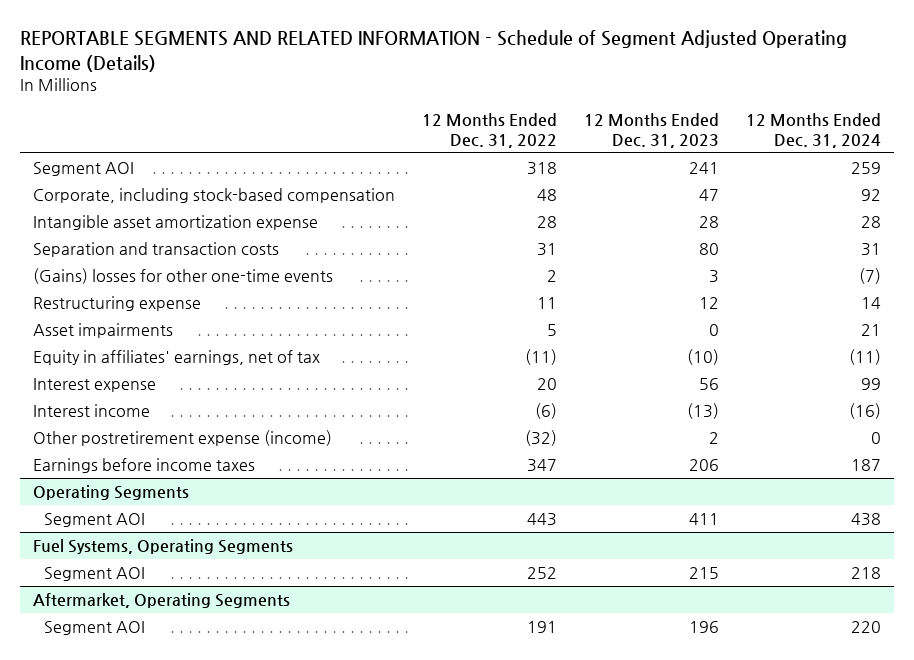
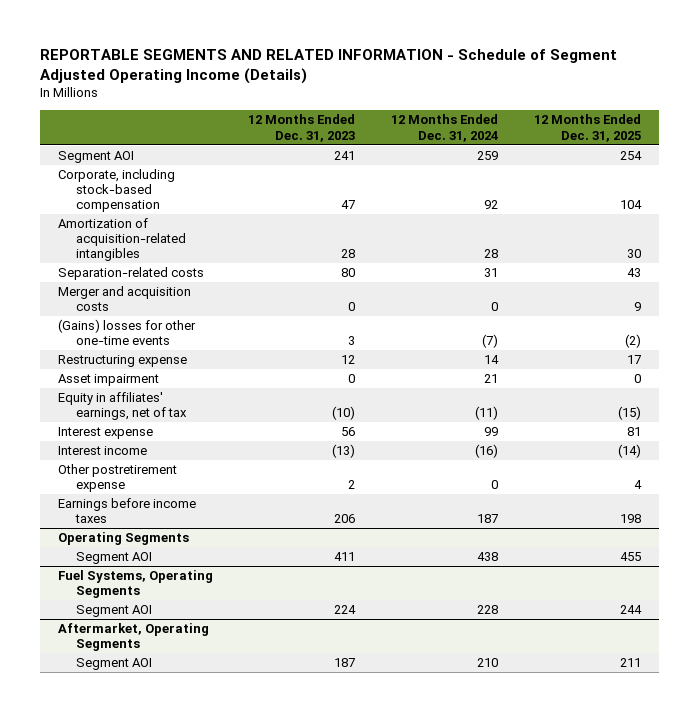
[421,113,557,148] 12 Months Ended Dec. 31, 2022 -> none
none -> [534,114,642,142] 12 Months Ended Dec. 31, 2025
[33,215,319,231] Intangible asset amortization expense -> [57,218,186,262] Amortization of acquisition-related intangibles
[33,242,280,258] Separation and transaction costs -> [57,267,204,281] Separation-related costs
none -> [57,286,191,312] Merger and acquisition costs
[33,323,174,339] Asset impairments -> [57,374,159,387] Asset impairment
[33,430,333,447] Other postretirement expense (income) -> [57,464,177,493] Other postretirement expense
[688,567,719,580] 215 -> [334,605,357,615] 224
[850,567,881,580] 218 -> [477,605,499,615] 228
[688,621,719,634] 196 -> [334,658,356,668] 187
[850,621,881,634] 220 -> [477,658,499,668] 210

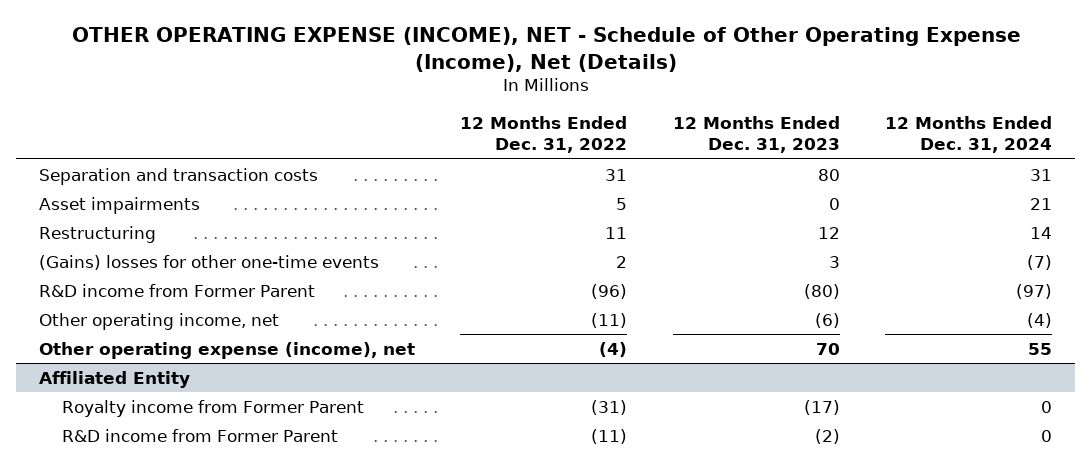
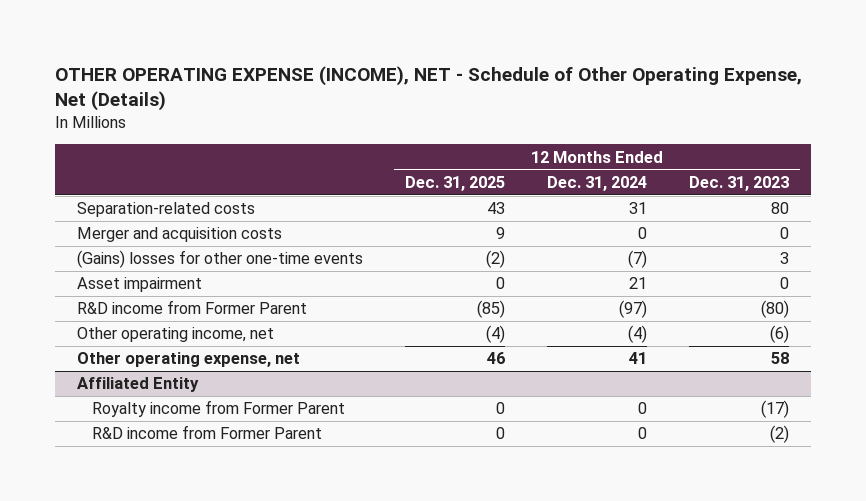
[71,27,1021,72] OTHER OPERATING EXPENSE (INCOME), NET - Schedule of Other Operating Expense (Income), Net (Details) -> [55,65,803,112] OTHER OPERATING EXPENSE (INCOME), NET - Schedule of Other Operating Expense, Net (Details)
[460,115,628,154] 12 Months Ended Dec. 31, 2022 -> none
none -> [404,175,505,191] Dec. 31, 2025
[38,196,200,214] Asset impairments -> none
[38,225,156,243] Restructuring -> none
[38,167,318,185] Separation and transaction costs -> [76,202,255,218] Separation-related costs
none -> [76,227,282,243] Merger and acquisition costs
none -> [76,277,202,293] Asset impairment
[38,341,415,359] Other operating expense (income), net -> [76,352,300,368] Other operating expense, net
[815,342,840,355] 70 -> [771,352,790,365] 58
[1028,342,1053,355] 55 -> [629,352,648,365] 41

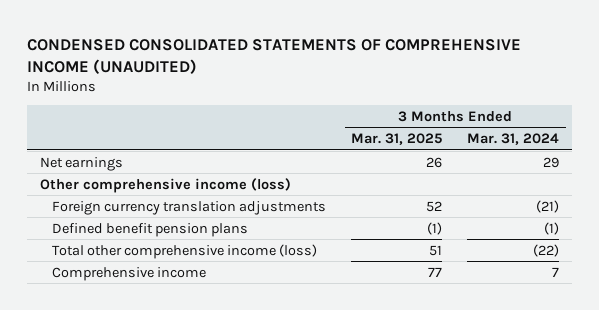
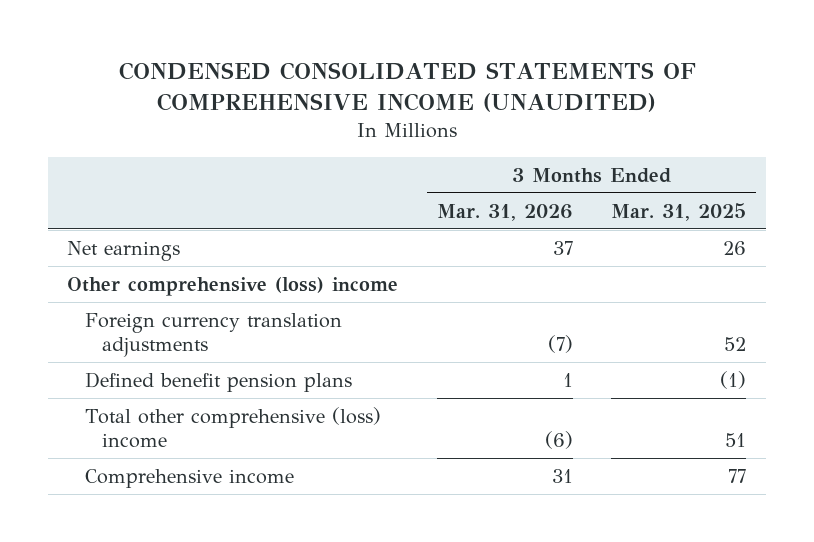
[467,133,560,146] Mar. 31, 2024 -> none
none -> [436,203,573,221] Mar. 31, 2026
[40,177,292,193] Other comprehensive income (loss) -> [67,276,399,296] Other comprehensive (loss) income
[51,243,317,259] Total other comprehensive income (loss) -> [84,406,381,448] Total other comprehensive (loss) income

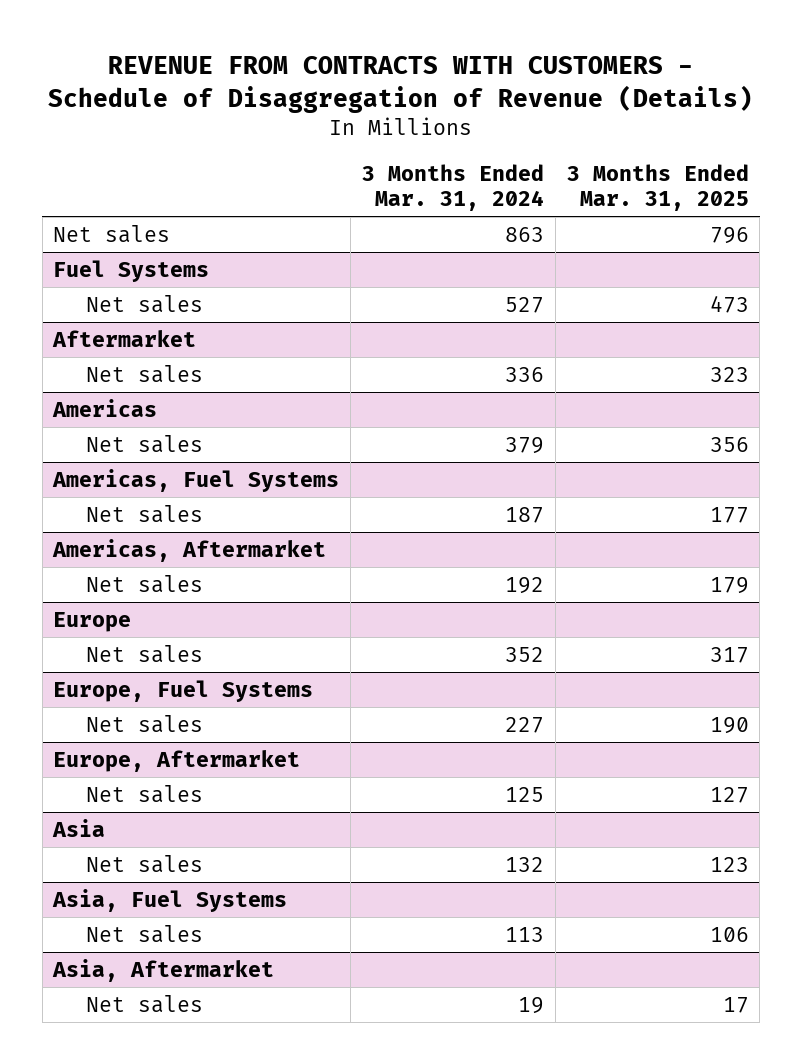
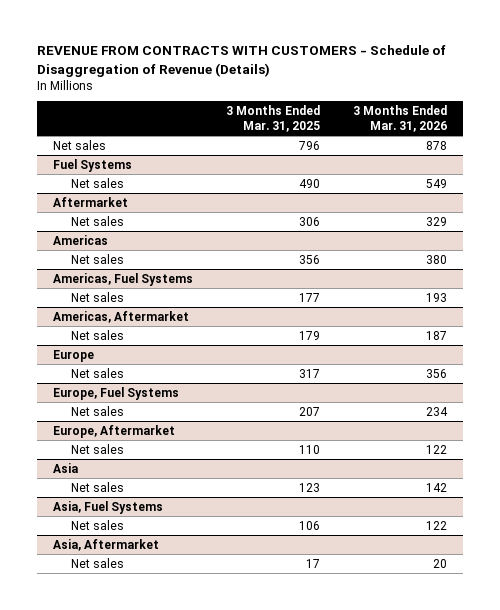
[361,163,544,212] 3 Months Ended Mar. 31, 2024 -> none
none -> [352,105,447,132] 3 Months Ended Mar. 31, 2026
[709,294,749,313] 473 -> [298,178,320,188] 490
[709,366,749,382] 323 -> [298,216,320,226] 306
[709,716,749,734] 190 -> [298,406,320,416] 207
[709,786,749,803] 127 -> [298,444,320,454] 110

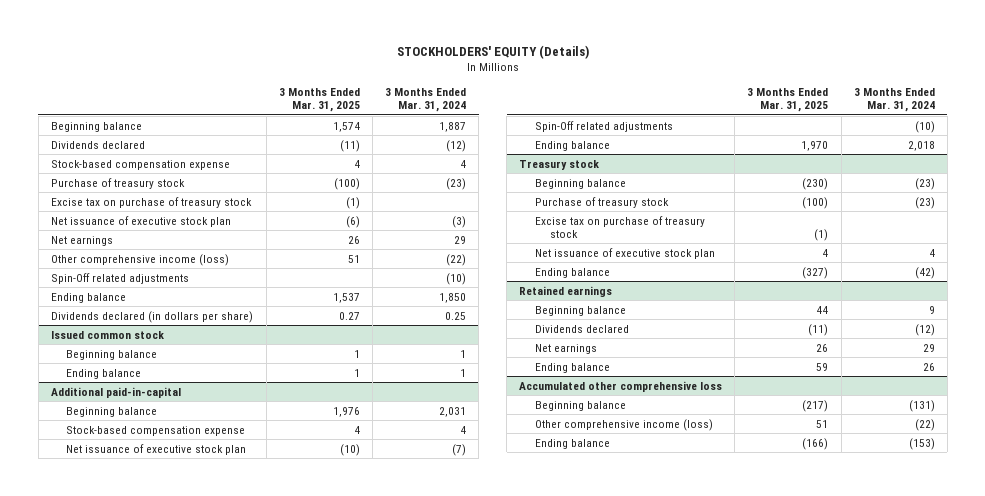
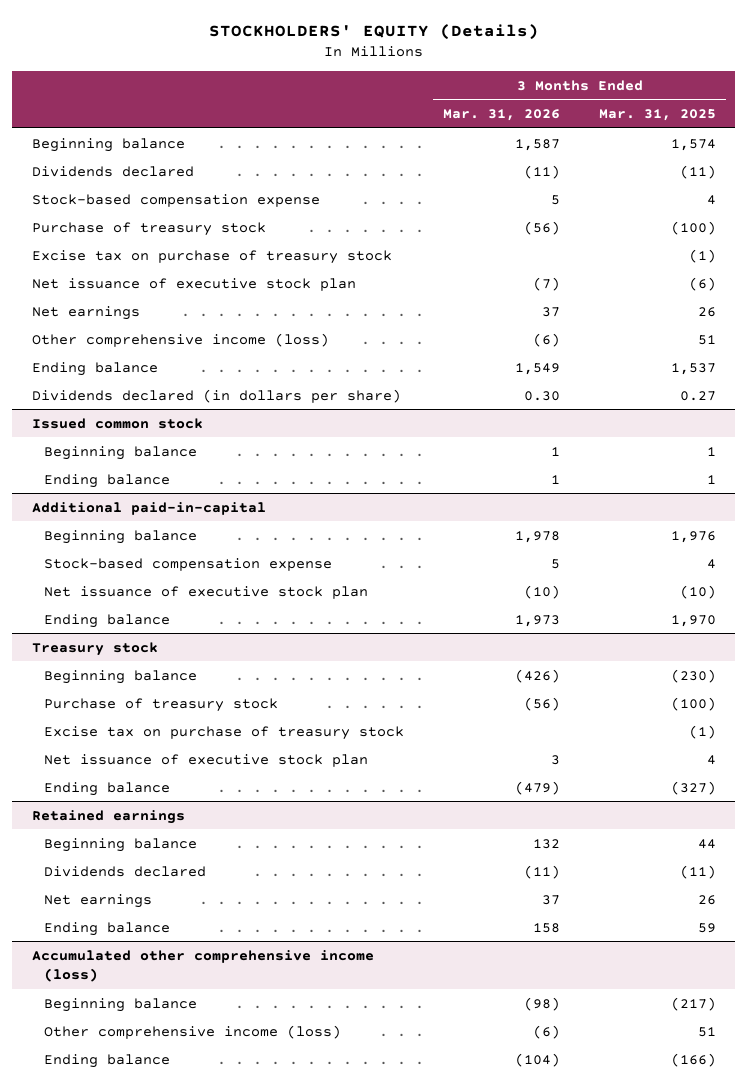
[384,87,466,112] 3 Months Ended Mar. 31, 2024 -> none
none -> [443,108,561,121] Mar. 31, 2026
[50,272,189,284] Spin-Off related adjustments -> none
[534,120,673,132] Spin-Off related adjustments -> none
[519,380,723,392] Accumulated other comprehensive loss -> [31,949,374,982] Accumulated other comprehensive income (loss)

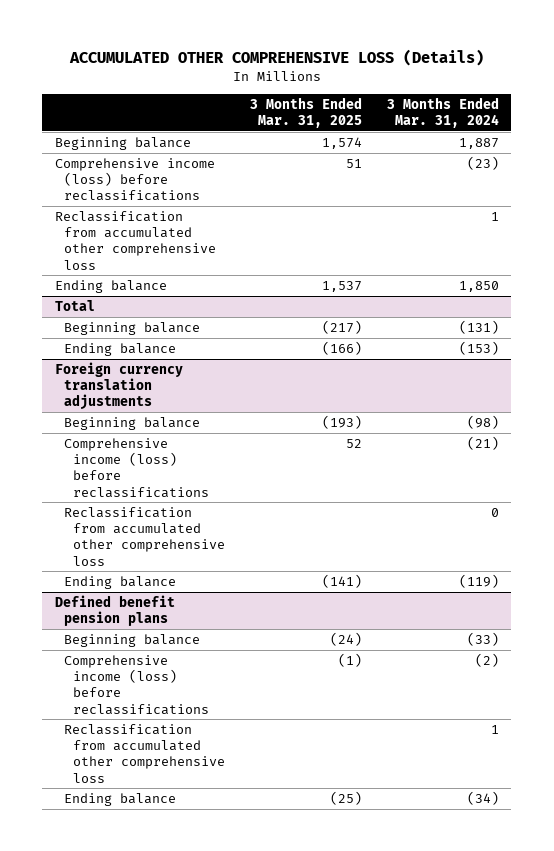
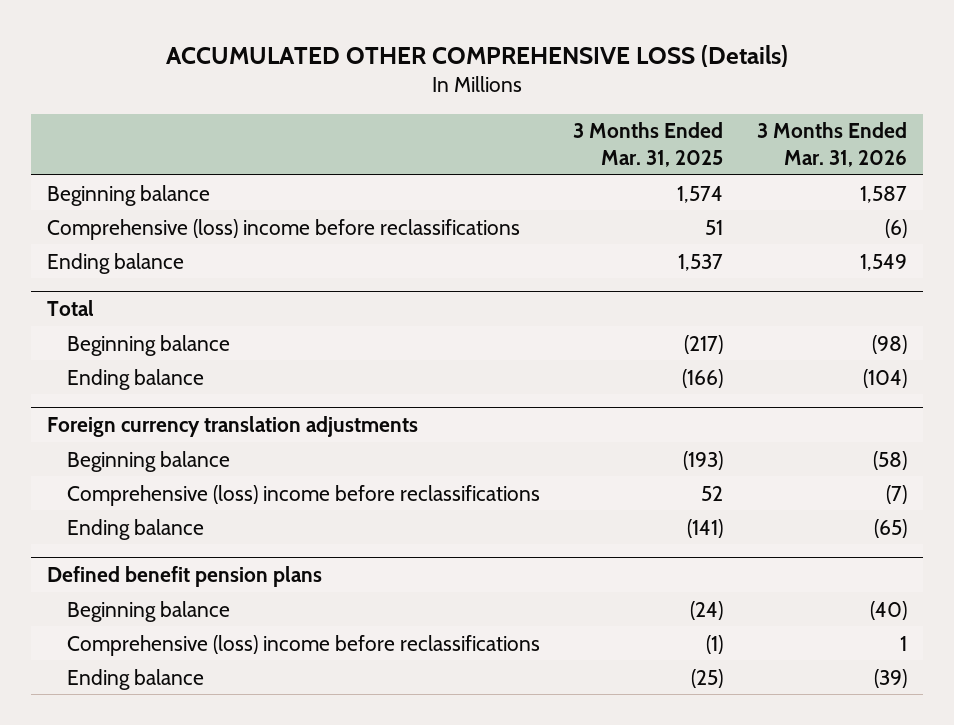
[387,96,500,128] 3 Months Ended Mar. 31, 2024 -> none
none -> [756,122,907,167] 3 Months Ended Mar. 31, 2026
[54,210,217,270] Reclassification from accumulated other comprehensive loss -> none
[54,157,215,202] Comprehensive income (loss) before reclassifications -> [47,218,521,240] Comprehensive (loss) income before reclassifications
[64,506,226,566] Reclassification from accumulated other comprehensive loss -> none
[64,437,210,498] Comprehensive income (loss) before reclassifications -> [66,484,540,506] Comprehensive (loss) income before reclassifications
[64,723,226,783] Reclassification from accumulated other comprehensive loss -> none
[64,654,210,715] Comprehensive income (loss) before reclassifications -> [66,634,540,656] Comprehensive (loss) income before reclassifications

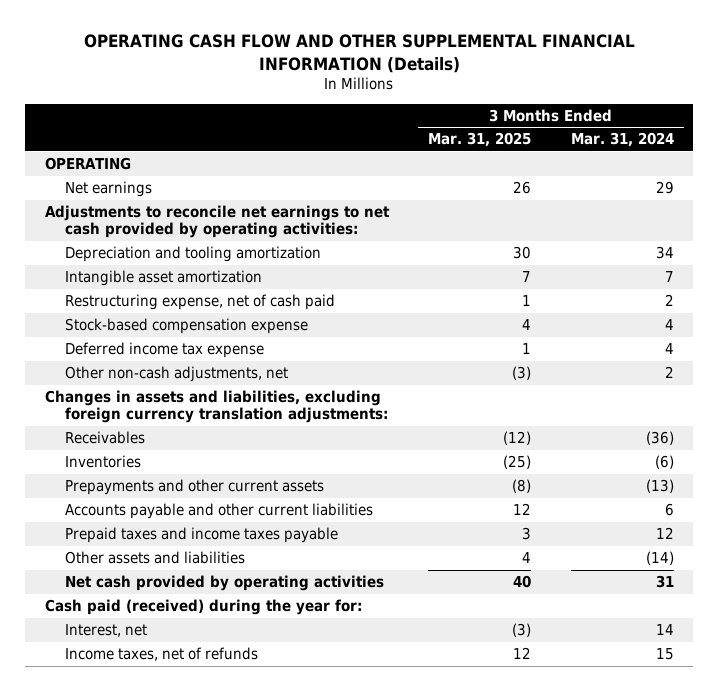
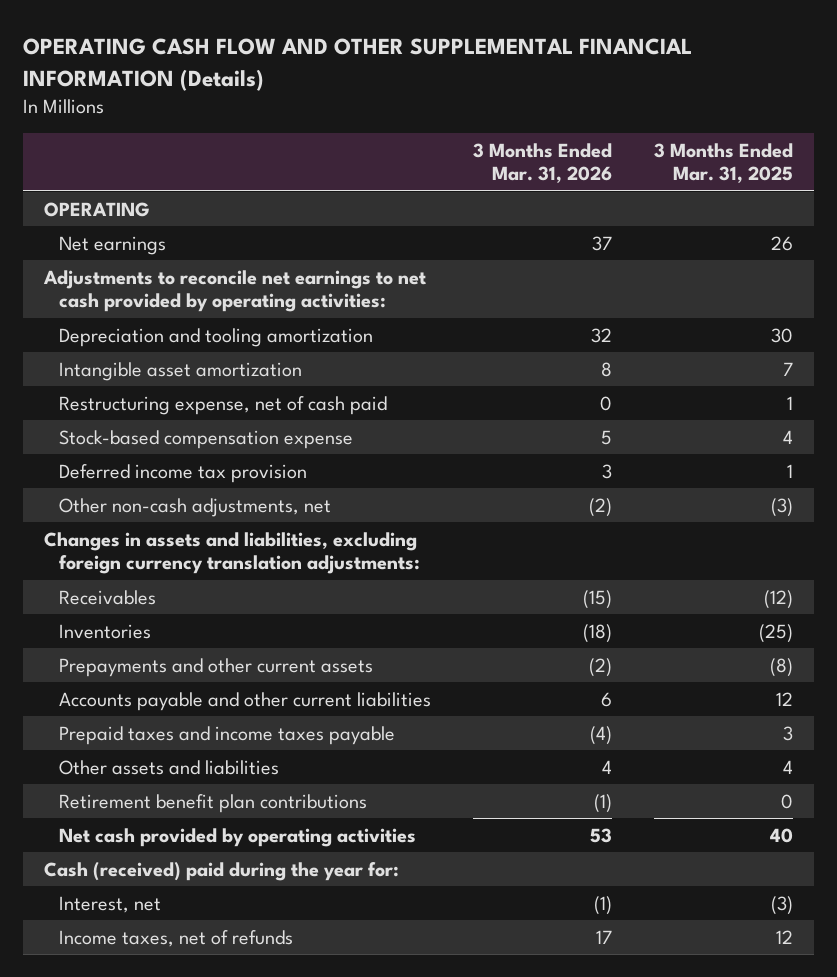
[570,132,674,148] Mar. 31, 2024 -> none
none -> [473,143,613,184] 3 Months Ended Mar. 31, 2026
[65,342,265,359] Deferred income tax expense -> [59,463,308,483] Deferred income tax provision
none -> [59,793,368,813] Retirement benefit plan contributions
[44,599,362,616] Cash paid (received) during the year for: -> [43,861,399,881] Cash (received) paid during the year for:

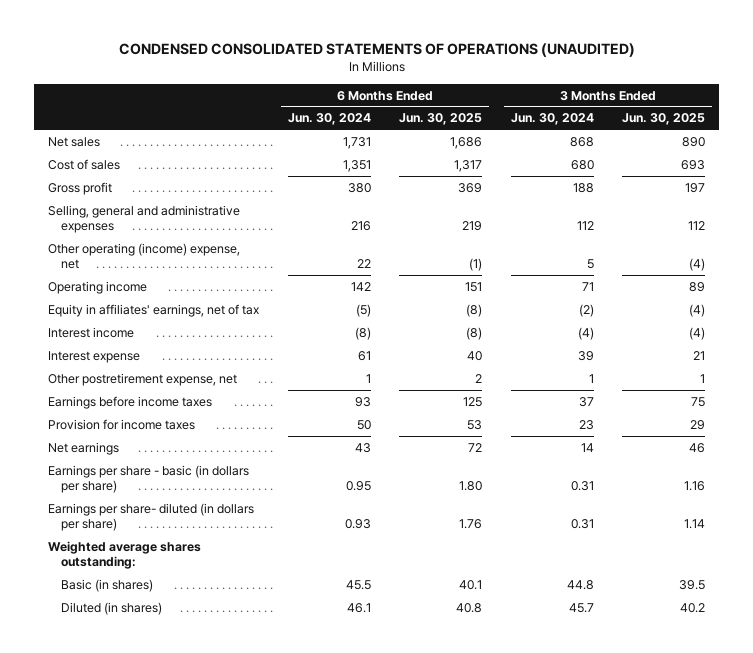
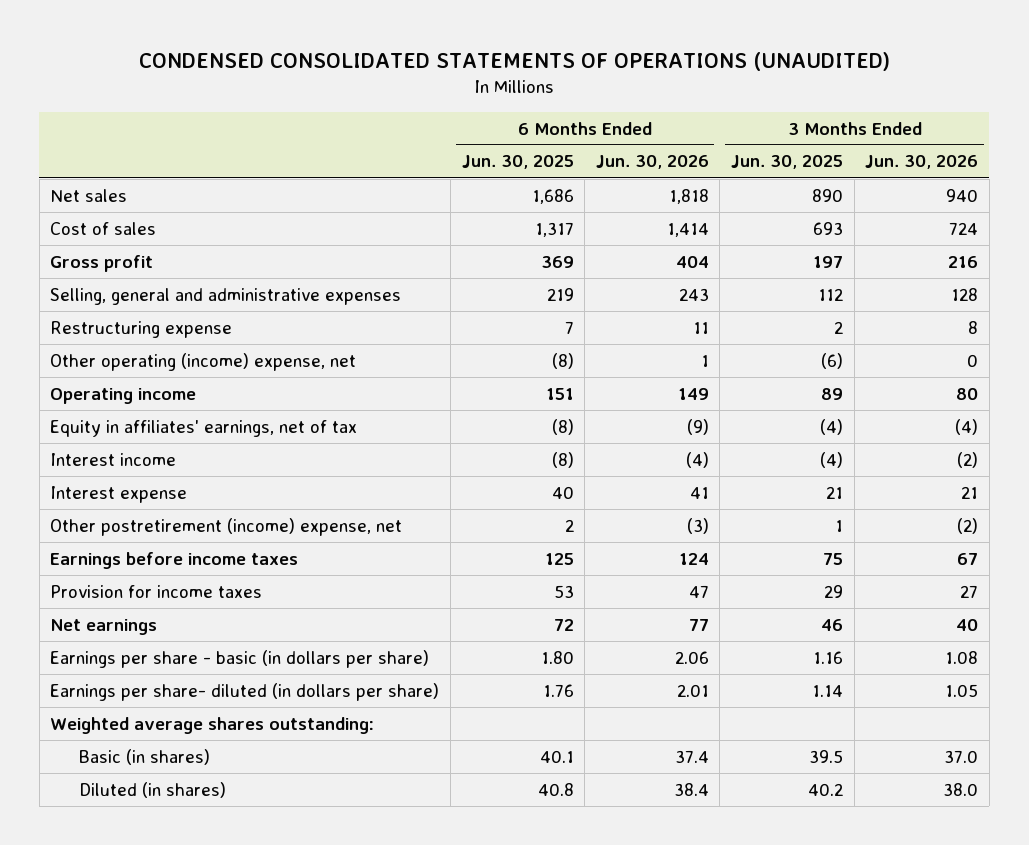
[287,113,371,126] Jun. 30, 2024 -> none
[510,113,594,126] Jun. 30, 2024 -> none
none -> [595,155,709,170] Jun. 30, 2026
none -> [865,155,979,170] Jun. 30, 2026
none -> [50,320,233,338] Restructuring expense
[469,257,483,271] (1) -> [551,352,574,369] (8)
[689,257,706,271] (4) -> [821,352,844,369] (6)
[48,372,238,386] Other postretirement expense, net -> [50,517,403,536] Other postretirement (income) expense, net

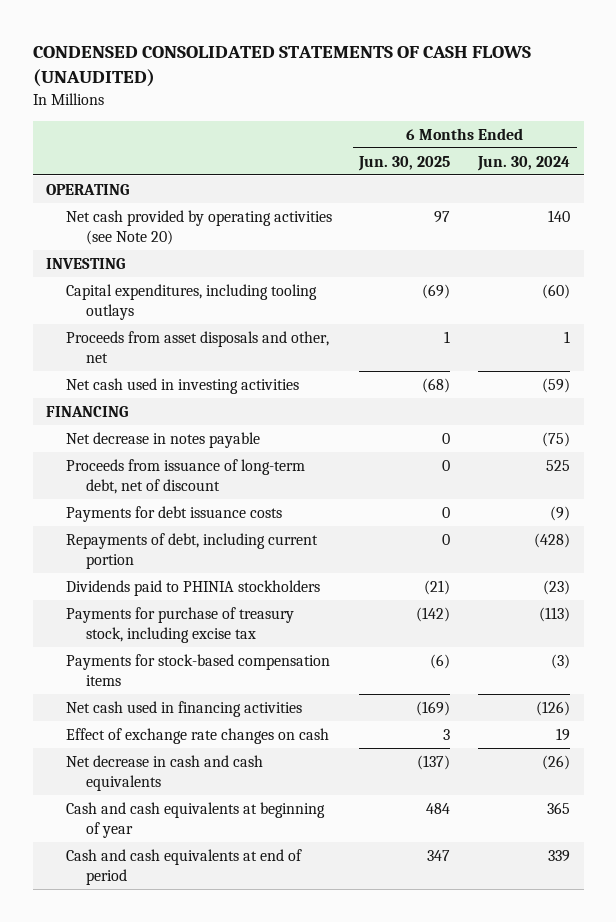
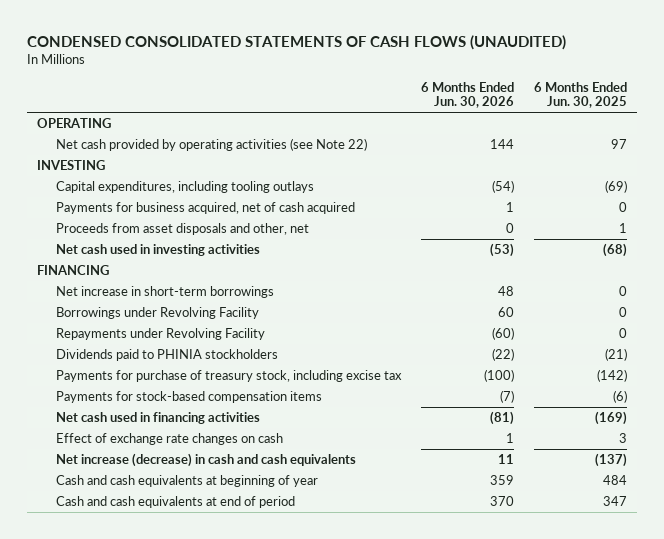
[476,155,570,171] Jun. 30, 2024 -> none
none -> [420,81,514,109] 6 Months Ended Jun. 30, 2026
[66,209,333,246] Net cash provided by operating activities (see Note 20) -> [56,138,368,152] Net cash provided by operating activities (see Note 22)
none -> [56,202,356,215] Payments for business acquired, net of cash acquired
[66,431,261,448] Net decrease in notes payable -> none
[66,458,306,495] Proceeds from issuance of long-term debt, net of discount -> none
[66,505,283,522] Payments for debt issuance costs -> none
[66,532,319,570] Repayments of debt, including current portion -> none
none -> [56,286,275,299] Net increase in short-term borrowings
none -> [56,307,260,320] Borrowings under Revolving Facility
none -> [56,328,266,341] Repayments under Revolving Facility
[66,754,264,792] Net decrease in cash and cash equivalents -> [56,453,357,468] Net increase (decrease) in cash and cash equivalents

